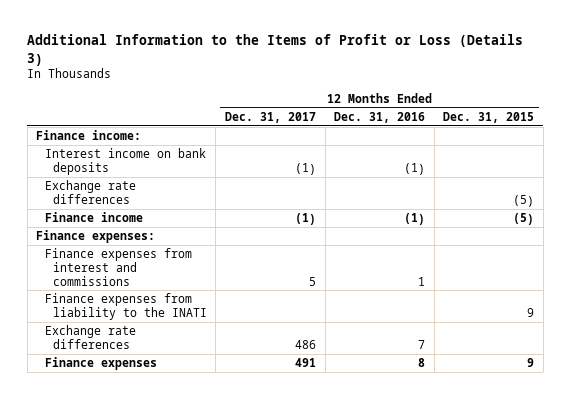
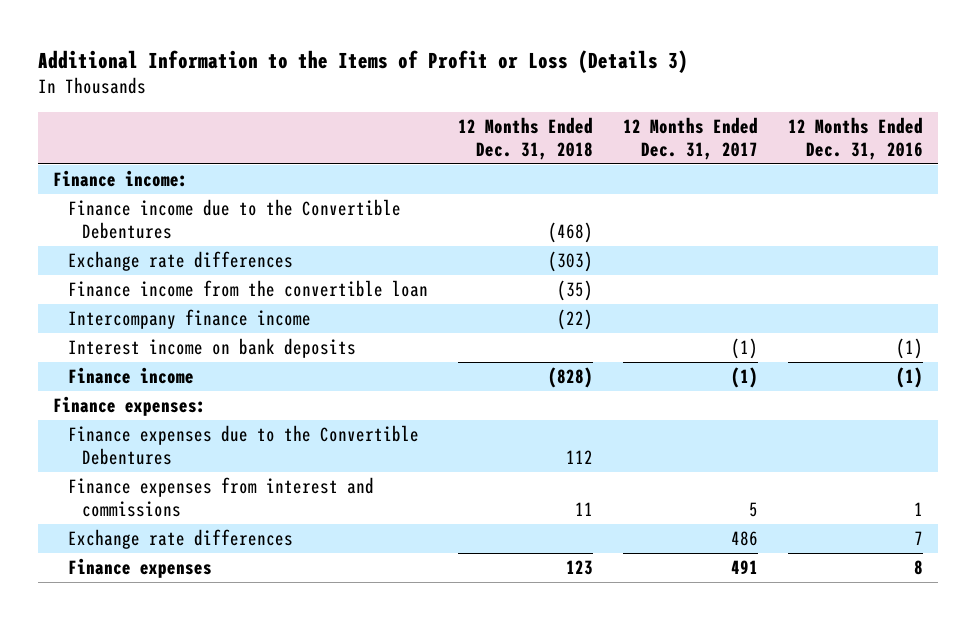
[443,111,535,123] Dec. 31, 2015 -> none
none -> [457,116,593,160] 12 Months Ended Dec. 31, 2018
none -> [67,199,401,239] Finance income due to the Convertible Debentures
none -> [67,280,428,298] Finance income from the convertible loan
none -> [67,309,311,330] Intercompany finance income
[44,148,206,175] Interest income on bank deposits -> [67,338,356,359] Interest income on bank deposits
none -> [67,425,419,465] Finance expenses due to the Convertible Debentures
[44,293,207,320] Finance expenses from liability to the INATI -> none

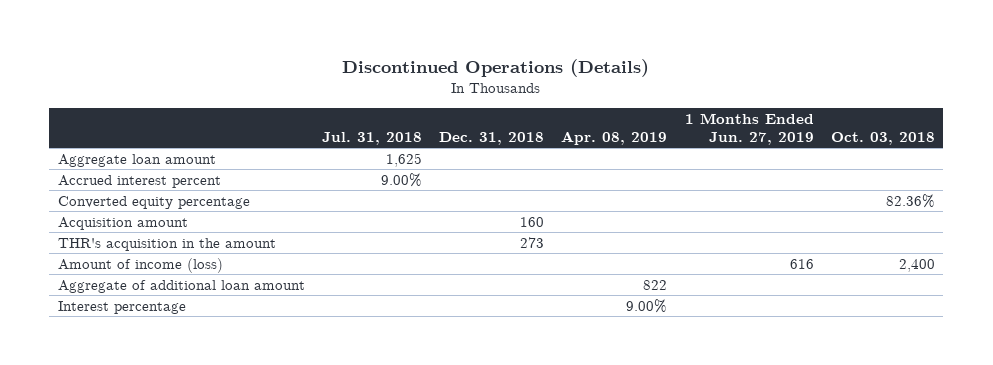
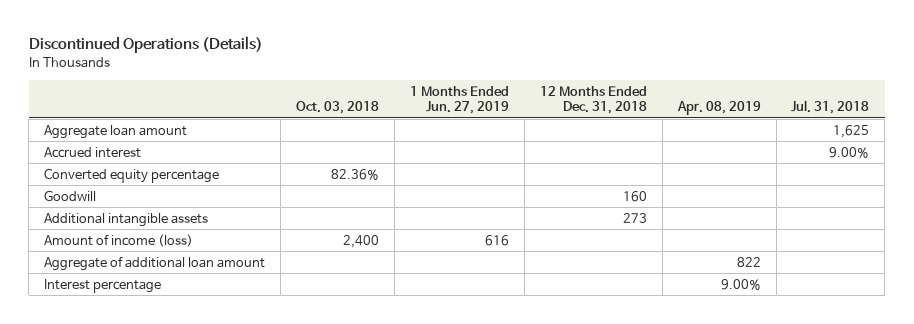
[439,131,545,145] Dec. 31, 2018 -> none
none -> [539,85,647,115] 12 Months Ended Dec. 31, 2018
[57,174,221,188] Accrued interest percent -> [44,146,142,158] Accrued interest
[57,216,188,230] Acquisition amount -> none
[57,237,276,251] THR's acquisition in the amount -> none
none -> [44,189,97,201] Goodwill
none -> [44,212,209,227] Additional intangible assets

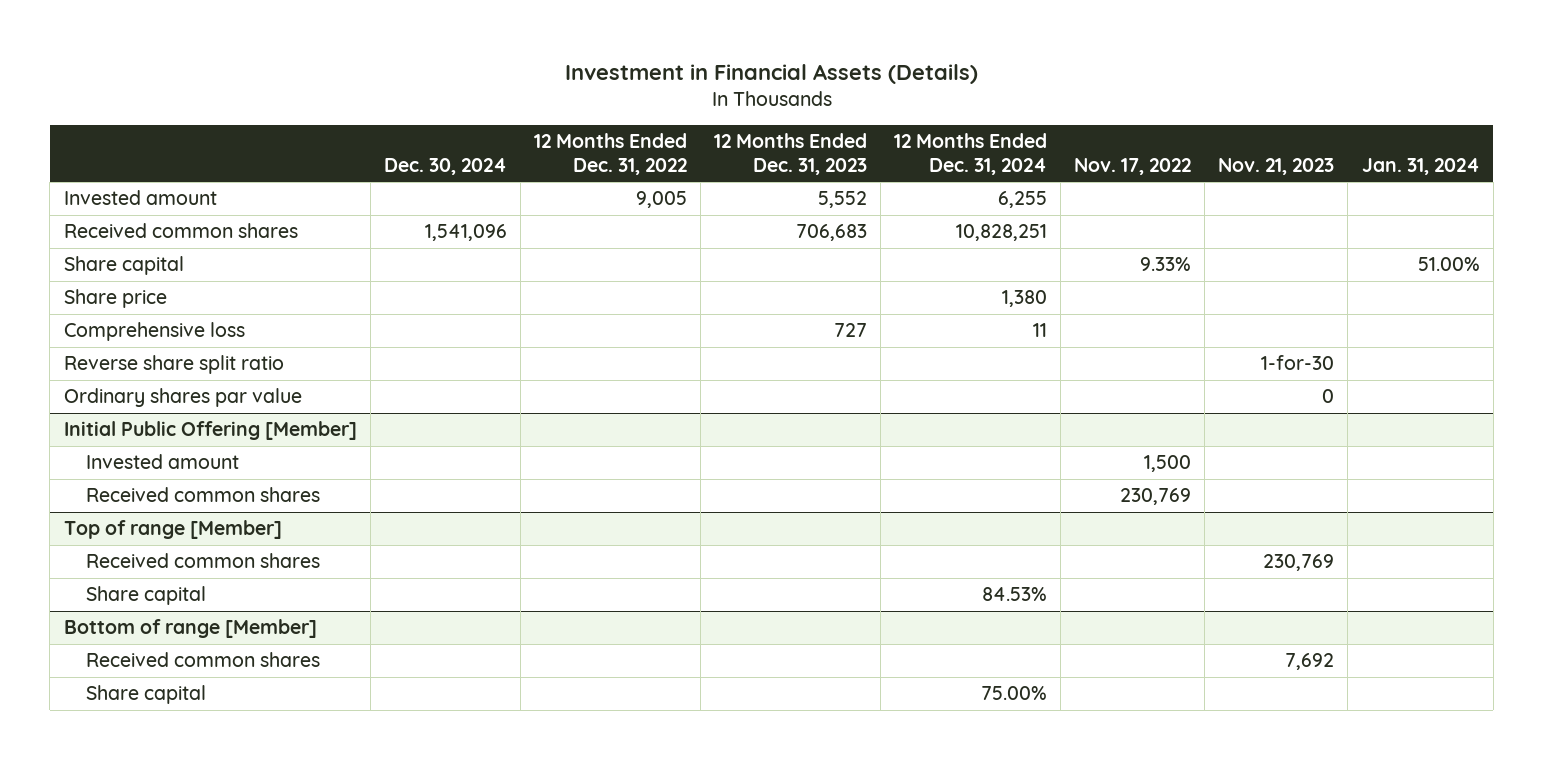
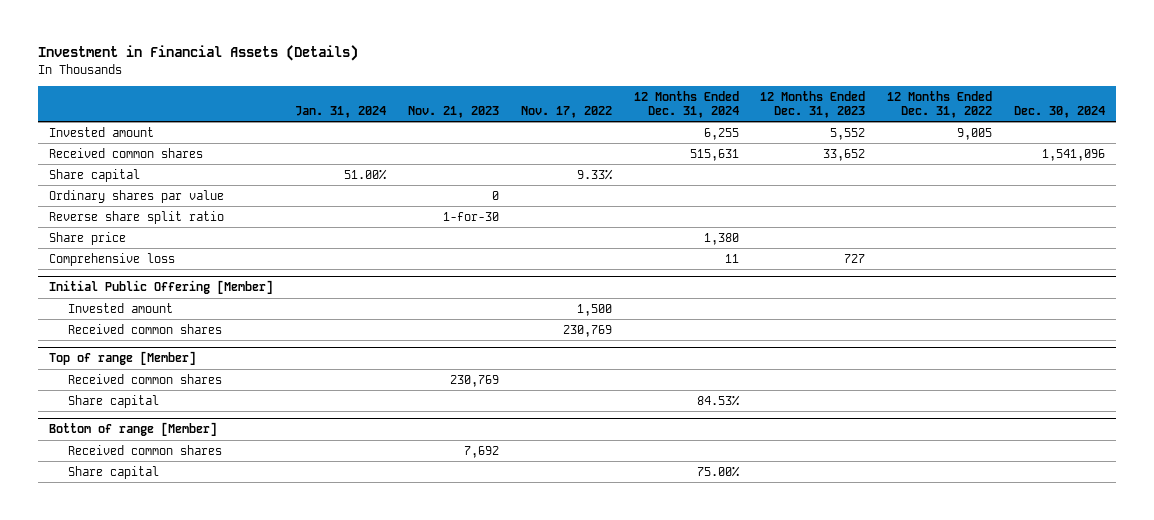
[795,224,867,242] 706,683 -> [823,148,866,161] 33,652
[956,224,1048,242] 10,828,251 -> [689,148,739,161] 515,631
[63,388,302,408] Ordinary shares par value -> [49,189,225,203] Ordinary shares par value
[63,355,284,375] Reverse share split ratio -> [49,210,225,224] Reverse share split ratio

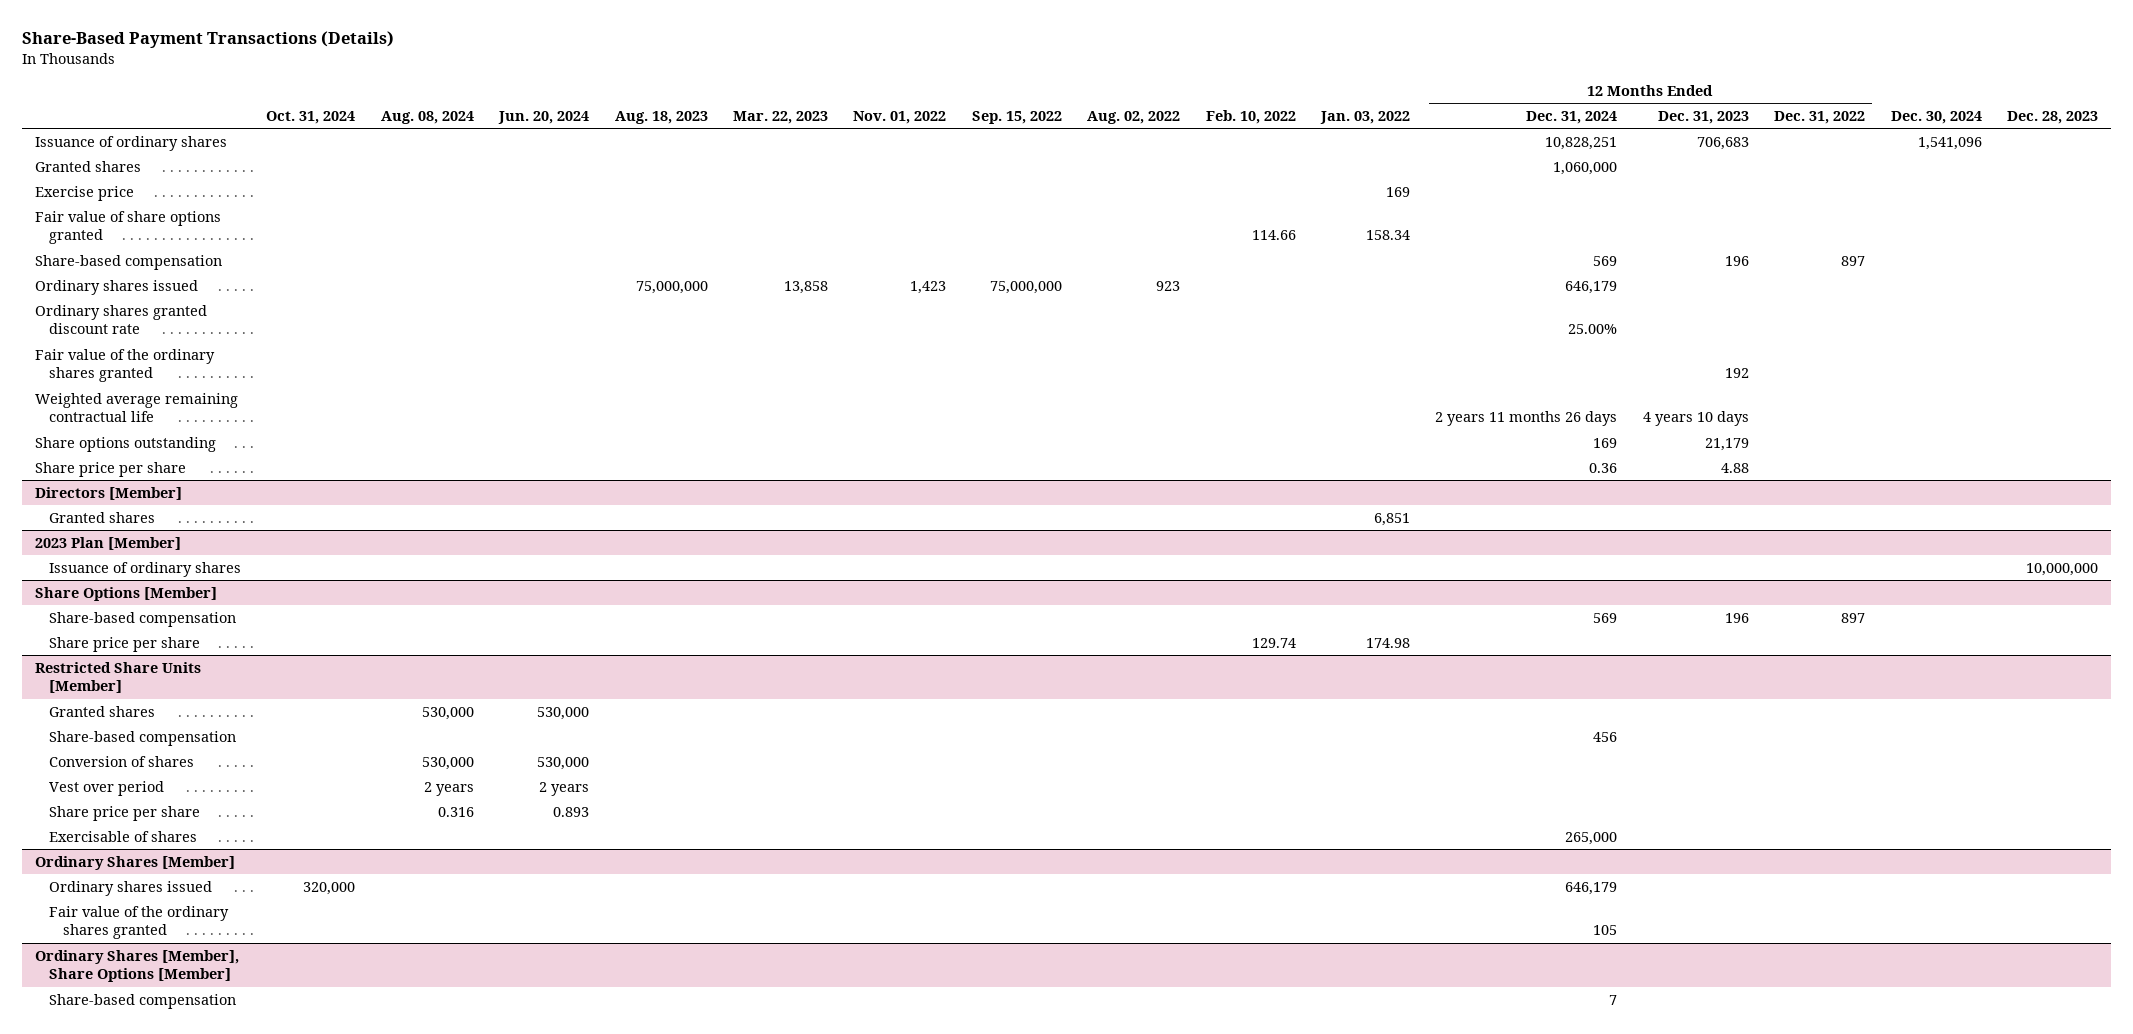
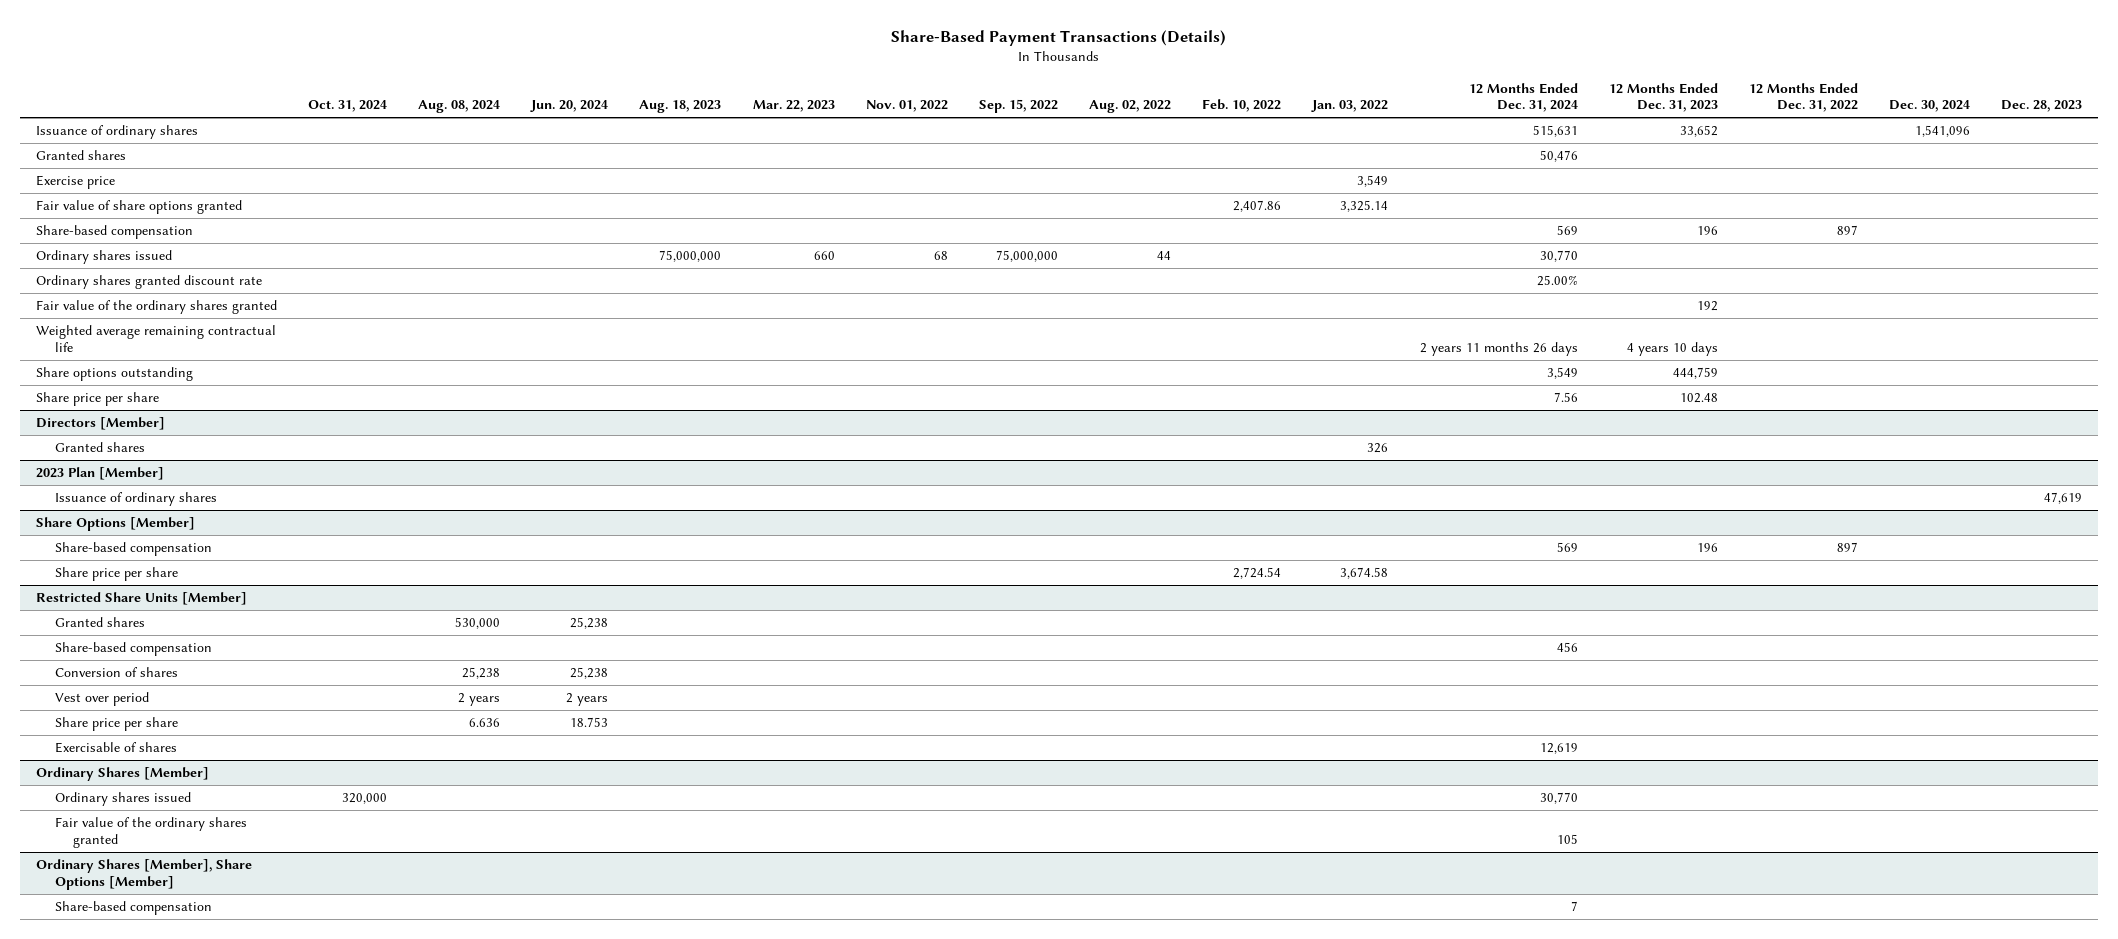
[1545,136,1618,150] 10,828,251 -> [1532,125,1578,138] 515,631
[1696,136,1749,150] 706,683 -> [1679,125,1718,138] 33,652
[1553,161,1618,175] 1,060,000 -> [1539,150,1578,163] 50,476
[1385,186,1410,197] 169 -> [1357,175,1389,188] 3,549
[1251,230,1296,241] 114.66 -> [1233,200,1282,213] 2,407.86
[1365,230,1410,241] 158.34 -> [1340,200,1389,213] 3,325.14
[784,280,829,294] 13,858 -> [813,251,835,261] 660
[910,280,947,294] 1,423 -> [933,251,948,261] 68
[1156,280,1181,291] 923 -> [1157,251,1172,261] 44
[1565,280,1618,294] 646,179 -> [1539,250,1578,263] 30,770
[1593,437,1618,448] 169 -> [1546,367,1578,380] 3,549
[1704,437,1749,451] 21,179 -> [1672,367,1718,380] 444,759
[1589,462,1618,473] 0.36 -> [1553,392,1578,403] 7.56
[1720,462,1749,473] 4.88 -> [1679,393,1718,404] 102.48
[1373,512,1410,526] 6,851 -> [1367,443,1389,454] 326
[2025,562,2098,576] 10,000,000 -> [2044,492,2083,505] 47,619
[1251,637,1296,648] 129.74 -> [1233,567,1282,580] 2,724.54
[1365,637,1410,648] 174.98 -> [1340,567,1389,580] 3,674.58
[537,706,590,720] 530,000 -> [570,617,609,630] 25,238
[421,756,474,770] 530,000 -> [462,667,501,680] 25,238
[537,756,590,770] 530,000 -> [570,667,609,680] 25,238
[437,806,474,817] 0.316 -> [469,718,501,728] 6.636
[553,806,590,817] 0.893 -> [570,717,609,728] 18.753
[1565,831,1618,845] 265,000 -> [1539,743,1578,755] 12,619
[1565,881,1618,895] 646,179 -> [1539,792,1578,805] 30,770

